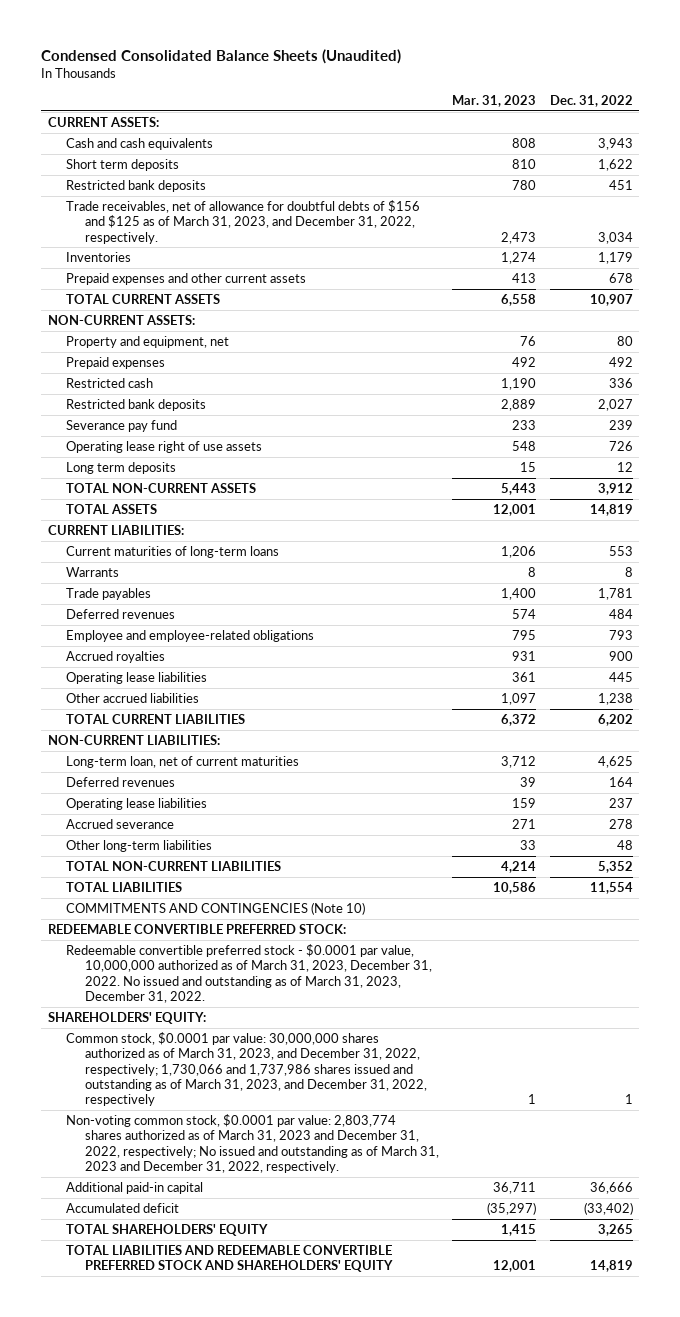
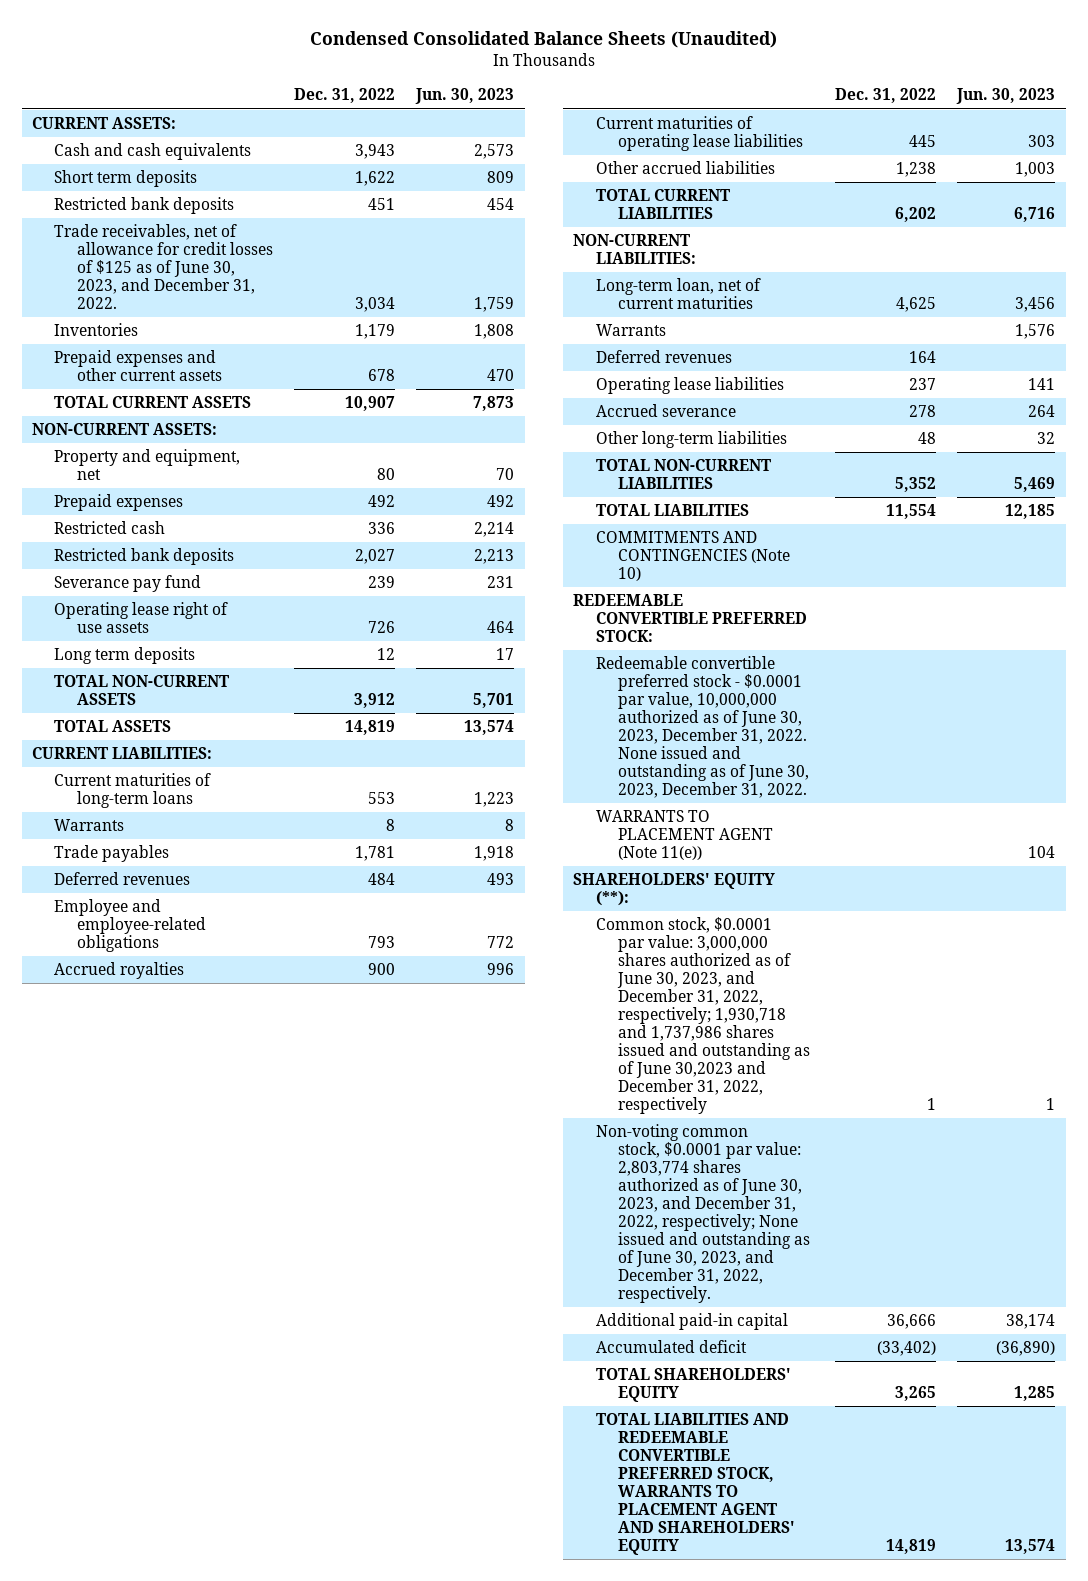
[452,95,537,108] Mar. 31, 2023 -> none
none -> [415,88,515,105] Jun. 30, 2023
[66,199,421,244] Trade receivables, net of allowance for doubtful debts of $156 and $125 as of March 31, 2023, and December 31, 2022, respectively. -> [54,224,273,310] Trade receivables, net of allowance for credit losses of $125 as of June 30, 2023, and December 31, 2022.
[66,671,208,684] Operating lease liabilities -> [595,116,803,152] Current maturities of operating lease liabilities
none -> [595,324,666,337] Warrants
[66,943,432,1004] Redeemable convertible preferred stock - $0.0001 par value, 10,000,000 authorized as of March 31, 2023, December 31, 2022. No issued and outstanding as of March 31, 2023, December 31, 2022. -> [595,656,809,798] Redeemable convertible preferred stock - $0.0001 par value, 10,000,000 authorized as of June 30, 2023, December 31, 2022. None issued and outstanding as of June 30, 2023, December 31, 2022.
none -> [595,810,773,861] WARRANTS TO PLACEMENT AGENT (Note 11(e))
[47,1011,206,1024] SHAREHOLDERS' EQUITY: -> [573,873,776,907] SHAREHOLDERS' EQUITY (**):
[66,1031,427,1107] Common stock, $0.0001 par value: 30,000,000 shares authorized as of March 31, 2023, and December 31, 2022, respectively; 1,730,066 and 1,737,986 shares issued and outstanding as of March 31, 2023, and December 31, 2022, respectively -> [595,917,810,1114] Common stock, $0.0001 par value: 3,000,000 shares authorized as of June 30, 2023, and December 31, 2022, respectively; 1,930,718 and 1,737,986 shares issued and outstanding as of June 30,2023 and December 31, 2022, respectively
[66,1113,439,1174] Non-voting common stock, $0.0001 par value: 2,803,774 shares authorized as of March 31, 2023 and December 31, 2022, respectively; No issued and outstanding as of March 31, 2023 and December 31, 2022, respectively. -> [595,1124,810,1303] Non-voting common stock, $0.0001 par value: 2,803,774 shares authorized as of June 30, 2023, and December 31, 2022, respectively; None issued and outstanding as of June 30, 2023, and December 31, 2022, respectively.
[66,1244,393,1273] TOTAL LIABILITIES AND REDEEMABLE CONVERTIBLE PREFERRED STOCK AND SHAREHOLDERS' EQUITY -> [595,1413,795,1555] TOTAL LIABILITIES AND REDEEMABLE CONVERTIBLE PREFERRED STOCK, WARRANTS TO PLACEMENT AGENT AND SHAREHOLDERS' EQUITY

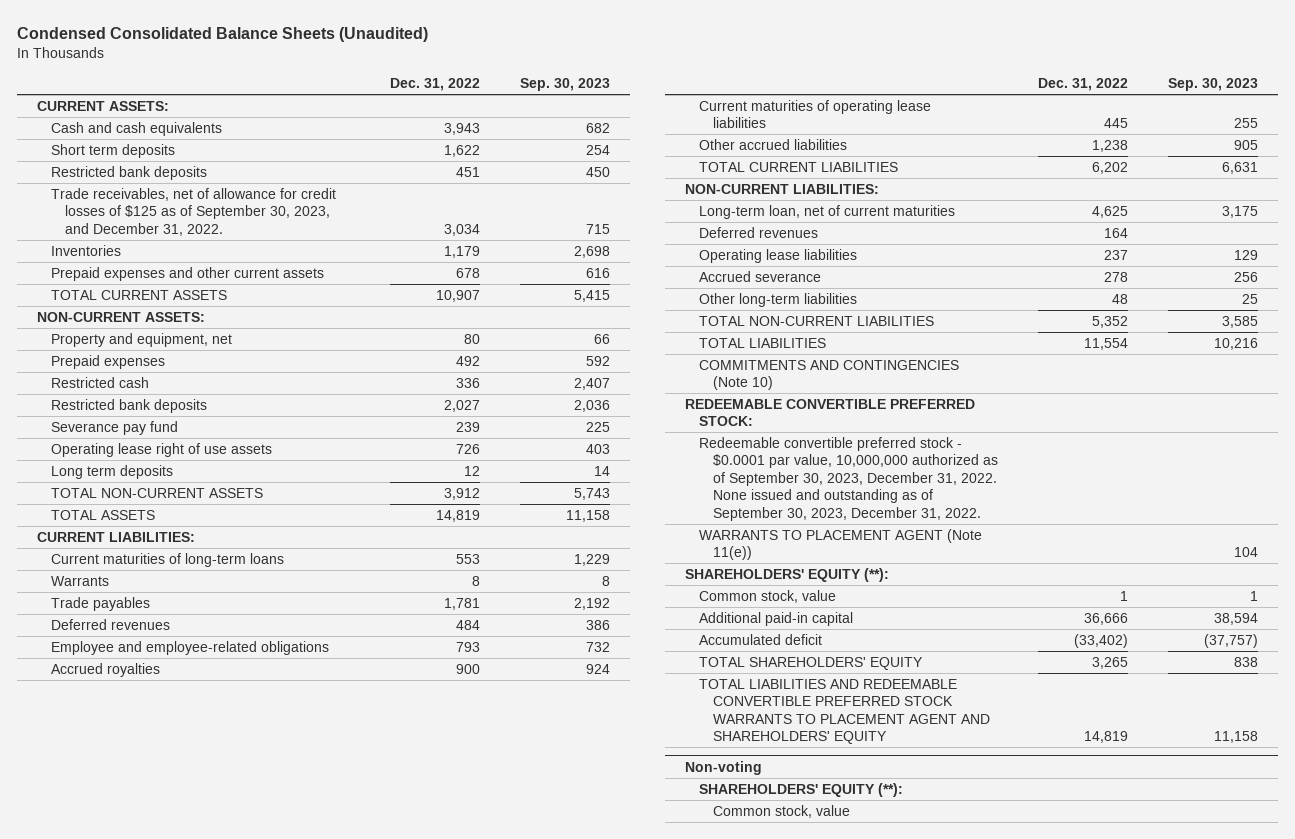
[415,88,515,105] Jun. 30, 2023 -> none
none -> [520,78,611,92] Sep. 30, 2023
[54,224,273,310] Trade receivables, net of allowance for credit losses of $125 as of June 30, 2023, and December 31, 2022. -> [51,187,337,236] Trade receivables, net of allowance for credit losses of $125 as of September 30, 2023, and December 31, 2022.
[595,324,666,337] Warrants -> none
[595,656,809,798] Redeemable convertible preferred stock - $0.0001 par value, 10,000,000 authorized as of June 30, 2023, December 31, 2022. None issued and outstanding as of June 30, 2023, December 31, 2022. -> [699,436,998,521] Redeemable convertible preferred stock - $0.0001 par value, 10,000,000 authorized as of September 30, 2023, December 31, 2022. None issued and outstanding as of September 30, 2023, December 31, 2022.
[595,1124,810,1303] Non-voting common stock, $0.0001 par value: 2,803,774 shares authorized as of June 30, 2023, and December 31, 2022, respectively; None issued and outstanding as of June 30, 2023, and December 31, 2022, respectively. -> none
[595,917,810,1114] Common stock, $0.0001 par value: 3,000,000 shares authorized as of June 30, 2023, and December 31, 2022, respectively; 1,930,718 and 1,737,986 shares issued and outstanding as of June 30,2023 and December 31, 2022, respectively -> [699,589,837,603] Common stock, value
[595,1413,795,1555] TOTAL LIABILITIES AND REDEEMABLE CONVERTIBLE PREFERRED STOCK, WARRANTS TO PLACEMENT AGENT AND SHAREHOLDERS' EQUITY -> [699,678,990,745] TOTAL LIABILITIES AND REDEEMABLE CONVERTIBLE PREFERRED STOCK WARRANTS TO PLACEMENT AGENT AND SHAREHOLDERS' EQUITY
none -> [685,760,763,775] Non-voting
none -> [699,782,904,797] SHAREHOLDERS' EQUITY (**):
none -> [712,804,850,818] Common stock, value

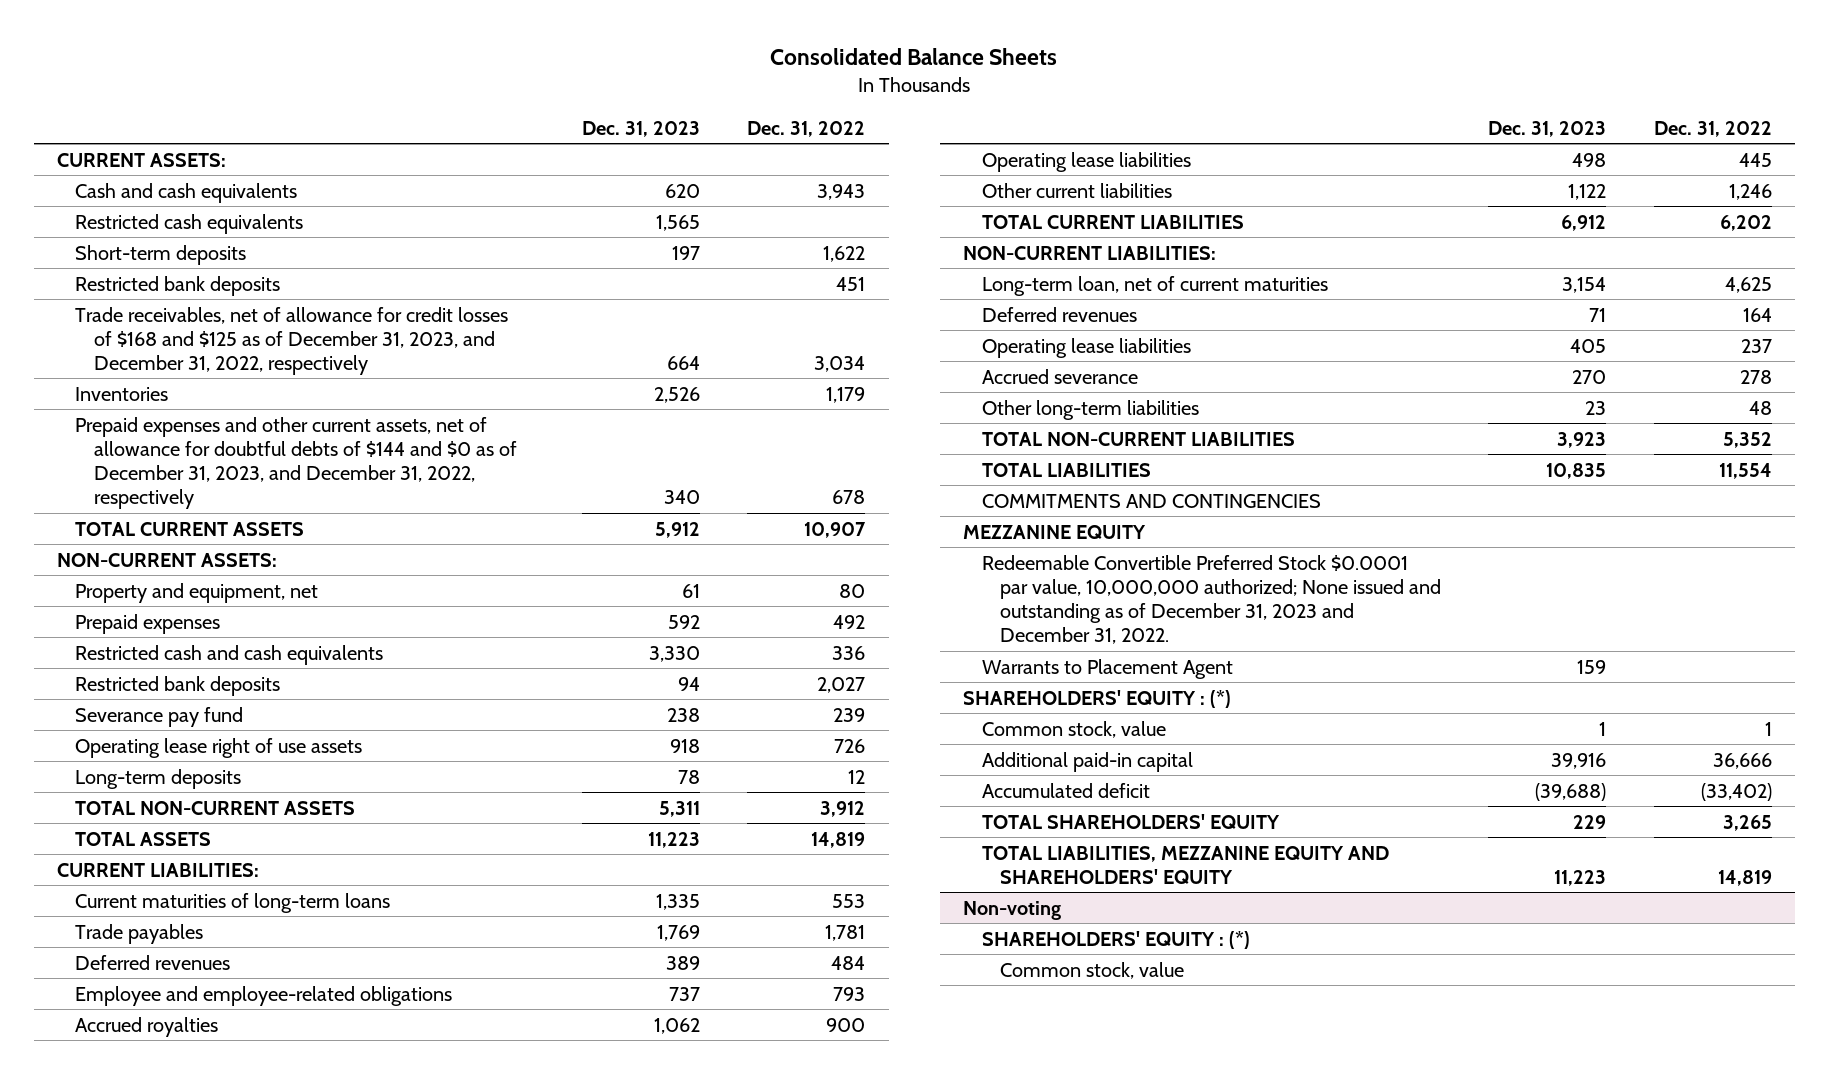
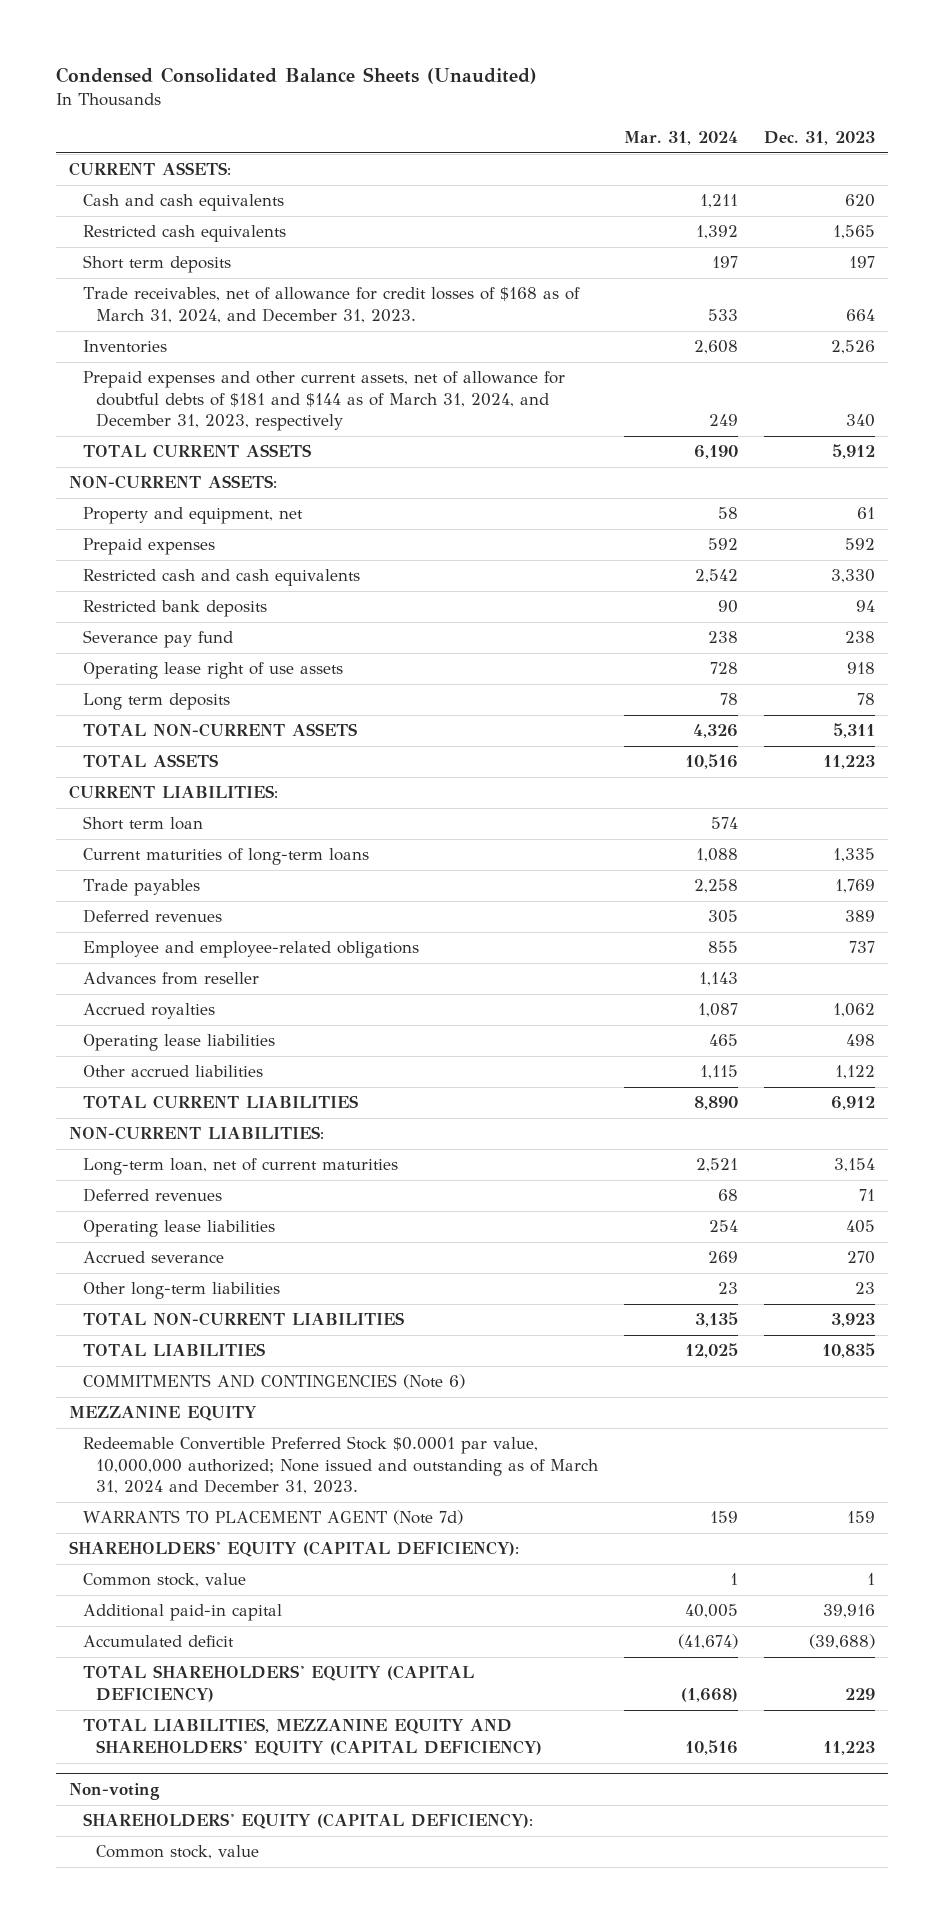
[770,48,1058,66] Consolidated Balance Sheets -> [56,67,538,85] Condensed Consolidated Balance Sheets (Unaudited)
[747,121,866,138] Dec. 31, 2022 -> none
none -> [624,131,739,146] Mar. 31, 2024
[75,275,281,296] Restricted bank deposits -> none
[75,244,247,265] Short-term deposits -> [82,255,231,274] Short term deposits
[75,306,509,375] Trade receivables, net of allowance for credit losses of $168 and $125 as of December 31, 2023, and December 31, 2022, respectively -> [82,287,580,323] Trade receivables, net of allowance for credit losses of $168 as of March 31, 2024, and December 31, 2023.
[75,416,517,510] Prepaid expenses and other current assets, net of allowance for doubtful debts of $144 and $0 as of December 31, 2023, and December 31, 2022, respectively -> [82,371,565,432] Prepaid expenses and other current assets, net of allowance for doubtful debts of $181 and $144 as of March 31, 2024, and December 31, 2023, respectively
[75,768,242,789] Long-term deposits -> [82,693,230,711] Long term deposits
none -> [82,816,203,831] Short term loan
none -> [82,972,259,986] Advances from reseller
[981,182,1172,198] Other current liabilities -> [82,1065,263,1078] Other accrued liabilities
[981,493,1321,508] COMMITMENTS AND CONTINGENCIES -> [82,1374,465,1390] COMMITMENTS AND CONTINGENCIES (Note 6)
[981,554,1441,645] Redeemable Convertible Preferred Stock $0.0001 par value, 10,000,000 authorized; None issued and outstanding as of December 31, 2023 and December 31, 2022. -> [82,1436,599,1495] Redeemable Convertible Preferred Stock $0.0001 par value, 10,000,000 authorized; None issued and outstanding as of March 31, 2024 and December 31, 2023.
[981,658,1233,679] Warrants to Placement Agent -> [82,1510,463,1526] WARRANTS TO PLACEMENT AGENT (Note 7d)
[963,689,1232,708] SHAREHOLDERS' EQUITY : (*) -> [68,1541,519,1558] SHAREHOLDERS' EQUITY (CAPITAL DEFICIENCY):
[981,813,1280,829] TOTAL SHAREHOLDERS' EQUITY -> [82,1665,474,1702] TOTAL SHAREHOLDERS' EQUITY (CAPITAL DEFICIENCY)
[981,845,1389,884] TOTAL LIABILITIES, MEZZANINE EQUITY AND SHAREHOLDERS' EQUITY -> [82,1718,543,1756] TOTAL LIABILITIES, MEZZANINE EQUITY AND SHAREHOLDERS' EQUITY (CAPITAL DEFICIENCY)
[981,930,1250,949] SHAREHOLDERS' EQUITY : (*) -> [82,1813,533,1830] SHAREHOLDERS' EQUITY (CAPITAL DEFICIENCY):

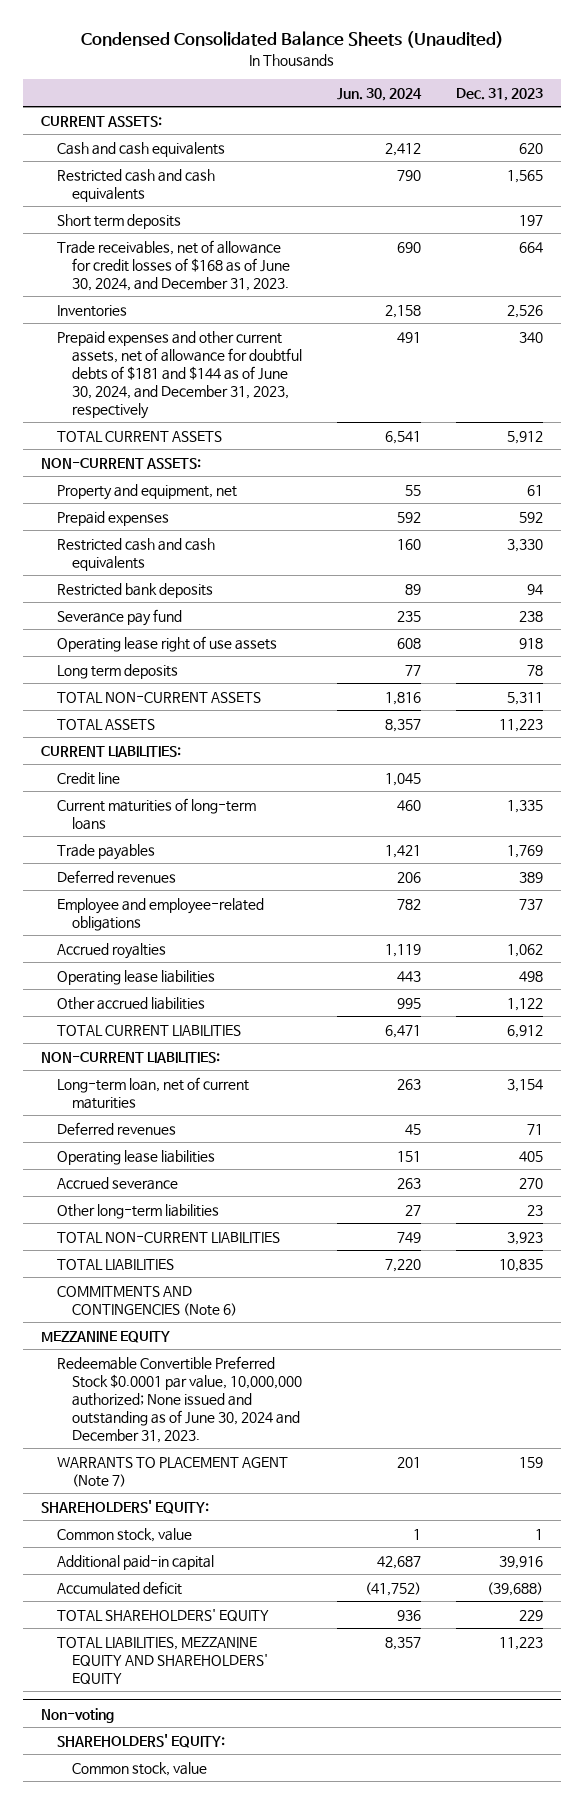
[624,131,739,146] Mar. 31, 2024 -> none
none -> [337,87,423,101] Jun. 30, 2024
[82,225,286,243] Restricted cash equivalents -> [56,168,215,202] Restricted cash and cash equivalents
[82,287,580,323] Trade receivables, net of allowance for credit losses of $168 as of March 31, 2024, and December 31, 2023. -> [56,239,291,291] Trade receivables, net of allowance for credit losses of $168 as of June 30, 2024, and December 31, 2023.
[82,371,565,432] Prepaid expenses and other current assets, net of allowance for doubtful debts of $181 and $144 as of March 31, 2024, and December 31, 2023, respectively -> [56,330,303,419] Prepaid expenses and other current assets, net of allowance for doubtful debts of $181 and $144 as of June 30, 2024, and December 31, 2023, respectively
[82,816,203,831] Short term loan -> none
none -> [56,771,120,785] Credit line
[82,972,259,986] Advances from reseller -> none
[82,1436,599,1495] Redeemable Convertible Preferred Stock $0.0001 par value, 10,000,000 authorized; None issued and outstanding as of March 31, 2024 and December 31, 2023. -> [56,1355,303,1443] Redeemable Convertible Preferred Stock $0.0001 par value, 10,000,000 authorized; None issued and outstanding as of June 30, 2024 and December 31, 2023.
[82,1510,463,1526] WARRANTS TO PLACEMENT AGENT (Note 7d) -> [56,1456,288,1487] WARRANTS TO PLACEMENT AGENT (Note 7)
[68,1541,519,1558] SHAREHOLDERS' EQUITY (CAPITAL DEFICIENCY): -> [40,1499,209,1514] SHAREHOLDERS' EQUITY:
[82,1665,474,1702] TOTAL SHAREHOLDERS' EQUITY (CAPITAL DEFICIENCY) -> [56,1608,269,1622] TOTAL SHAREHOLDERS' EQUITY
[82,1718,543,1756] TOTAL LIABILITIES, MEZZANINE EQUITY AND SHAREHOLDERS' EQUITY (CAPITAL DEFICIENCY) -> [56,1636,269,1685] TOTAL LIABILITIES, MEZZANINE EQUITY AND SHAREHOLDERS' EQUITY
[82,1813,533,1830] SHAREHOLDERS' EQUITY (CAPITAL DEFICIENCY): -> [56,1733,225,1748] SHAREHOLDERS' EQUITY:

